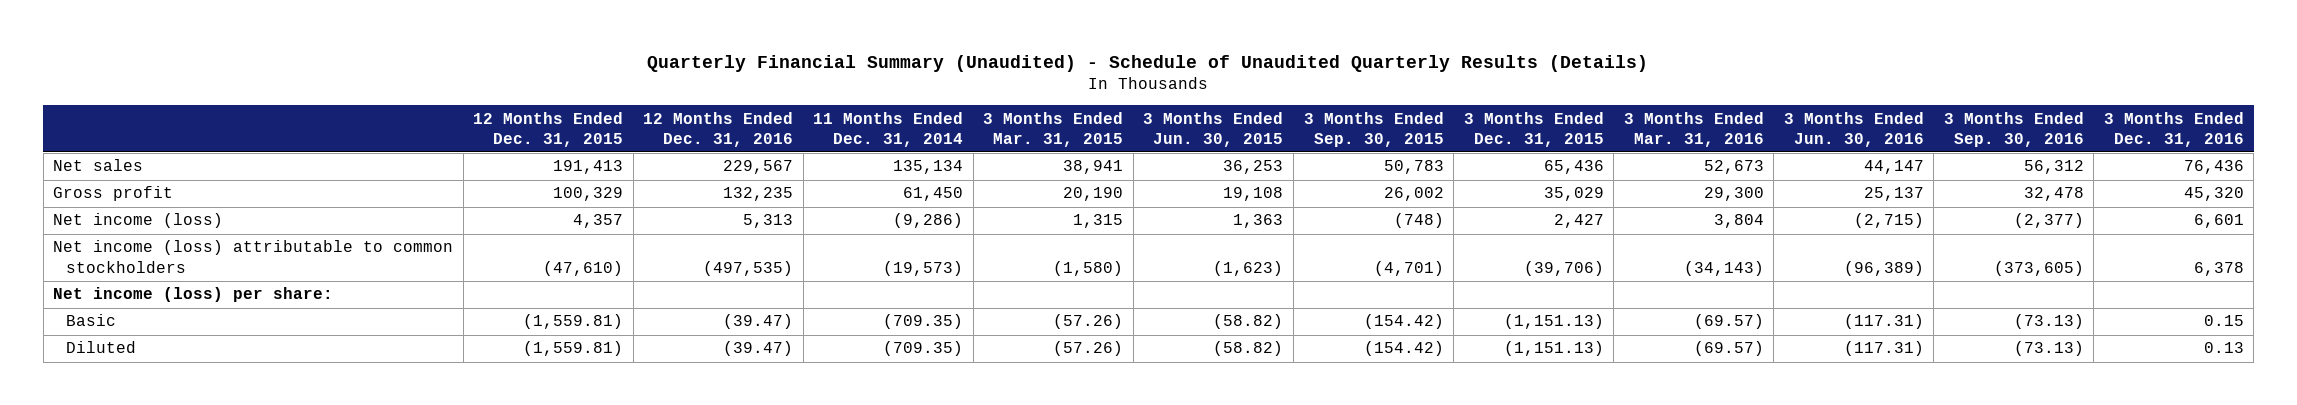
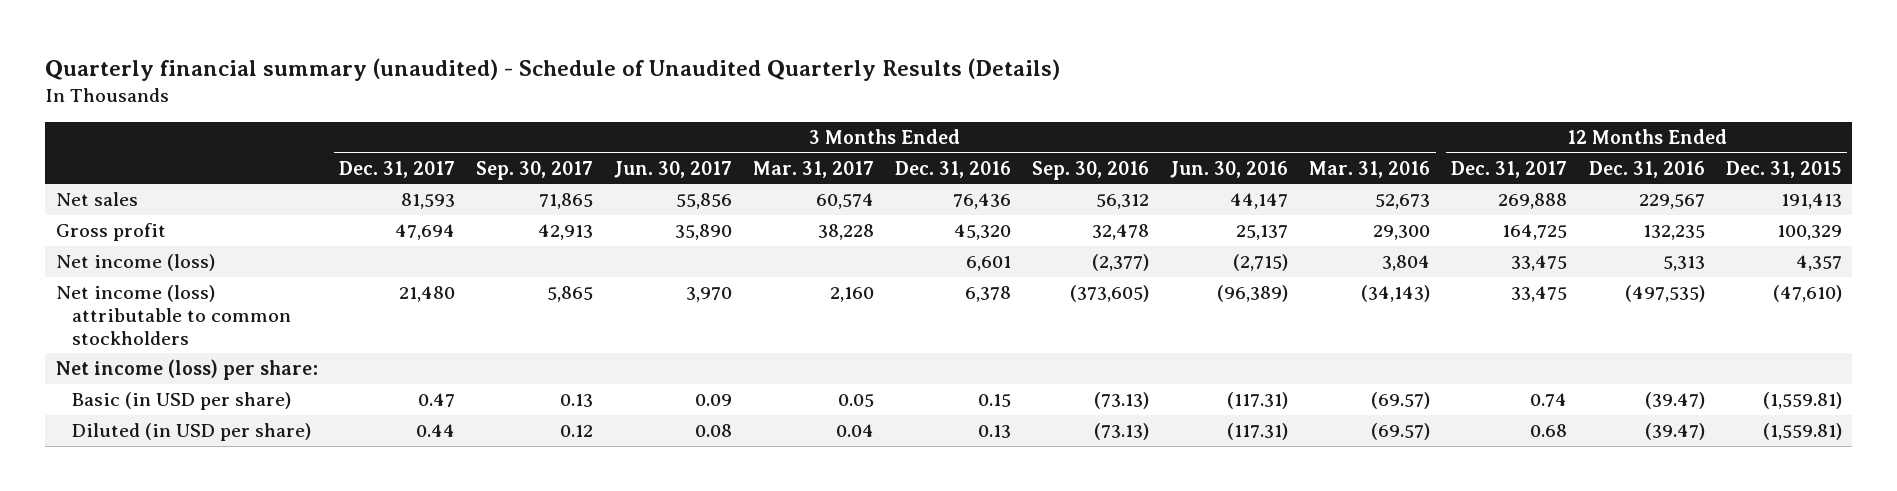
[647,54,1649,72] Quarterly Financial Summary (Unaudited) - Schedule of Unaudited Quarterly Results (Details) -> [45,57,1061,81] Quarterly financial summary (unaudited) - Schedule of Unaudited Quarterly Results (Details)
[813,111,964,147] 11 Months Ended Dec. 31, 2014 -> none
[983,111,1124,147] 3 Months Ended Mar. 31, 2015 -> none
[1143,111,1284,147] 3 Months Ended Jun. 30, 2015 -> none
[1303,111,1444,147] 3 Months Ended Sep. 30, 2015 -> none
[1463,111,1604,147] 3 Months Ended Dec. 31, 2015 -> none
none -> [338,160,455,178] Dec. 31, 2017
none -> [476,160,594,180] Sep. 30, 2017
none -> [614,160,733,178] Jun. 30, 2017
none -> [753,160,875,178] Mar. 31, 2017
none -> [1451,160,1568,178] Dec. 31, 2017
[65,314,116,327] Basic -> [72,392,292,411] Basic (in USD per share)
[65,341,136,354] Diluted -> [72,423,312,442] Diluted (in USD per share)

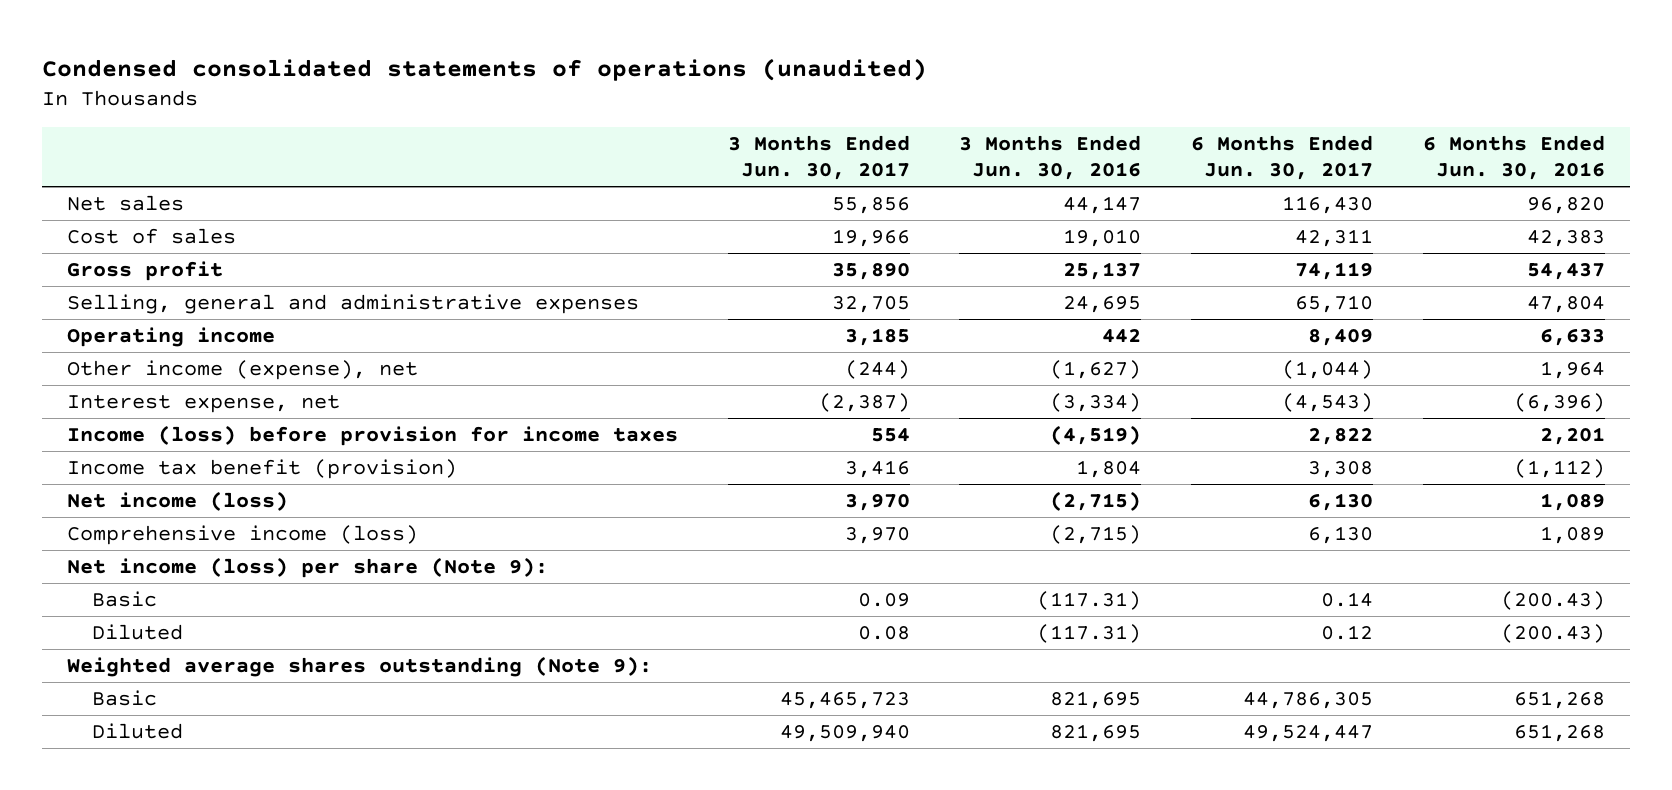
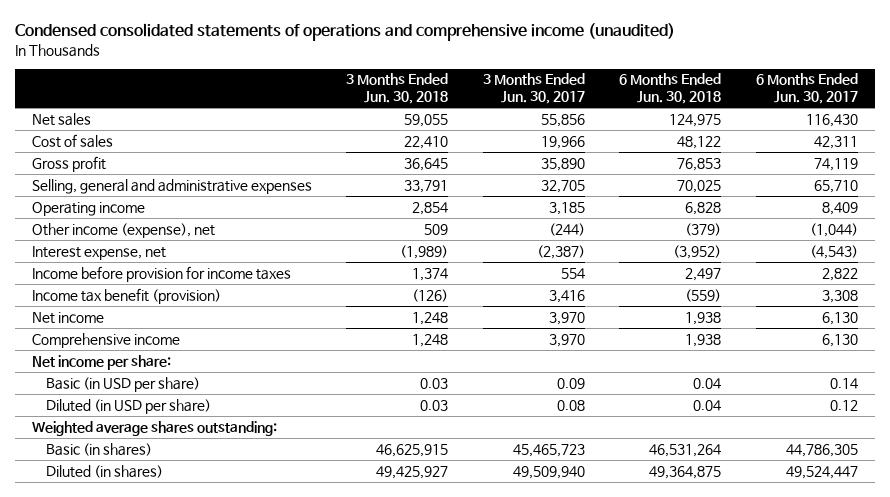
[41,57,927,81] Condensed consolidated statements of operations (unaudited) -> [14,23,675,42] Condensed consolidated statements of operations and comprehensive income (unaudited)
[959,135,1142,181] 3 Months Ended Jun. 30, 2016 -> none
[1423,135,1606,181] 6 Months Ended Jun. 30, 2016 -> none
none -> [346,73,449,105] 3 Months Ended Jun. 30, 2018
none -> [619,73,722,105] 6 Months Ended Jun. 30, 2018
[66,425,678,447] Income (loss) before provision for income taxes -> [31,265,291,282] Income before provision for income taxes
[66,491,288,512] Net income (loss) -> [31,311,104,324] Net income
[66,525,418,546] Comprehensive income (loss) -> [31,332,180,348] Comprehensive income
[66,557,548,579] Net income (loss) per share (Note 9): -> [31,354,171,370] Net income per share:
[91,591,157,608] Basic -> [45,376,200,392] Basic (in USD per share)
[91,624,183,641] Diluted -> [45,398,211,414] Diluted (in USD per share)
[66,656,652,678] Weighted average shares outstanding (Note 9): -> [31,420,277,436] Weighted average shares outstanding:
[91,690,157,707] Basic -> [45,442,152,456] Basic (in shares)
[91,723,183,740] Diluted -> [45,464,163,478] Diluted (in shares)

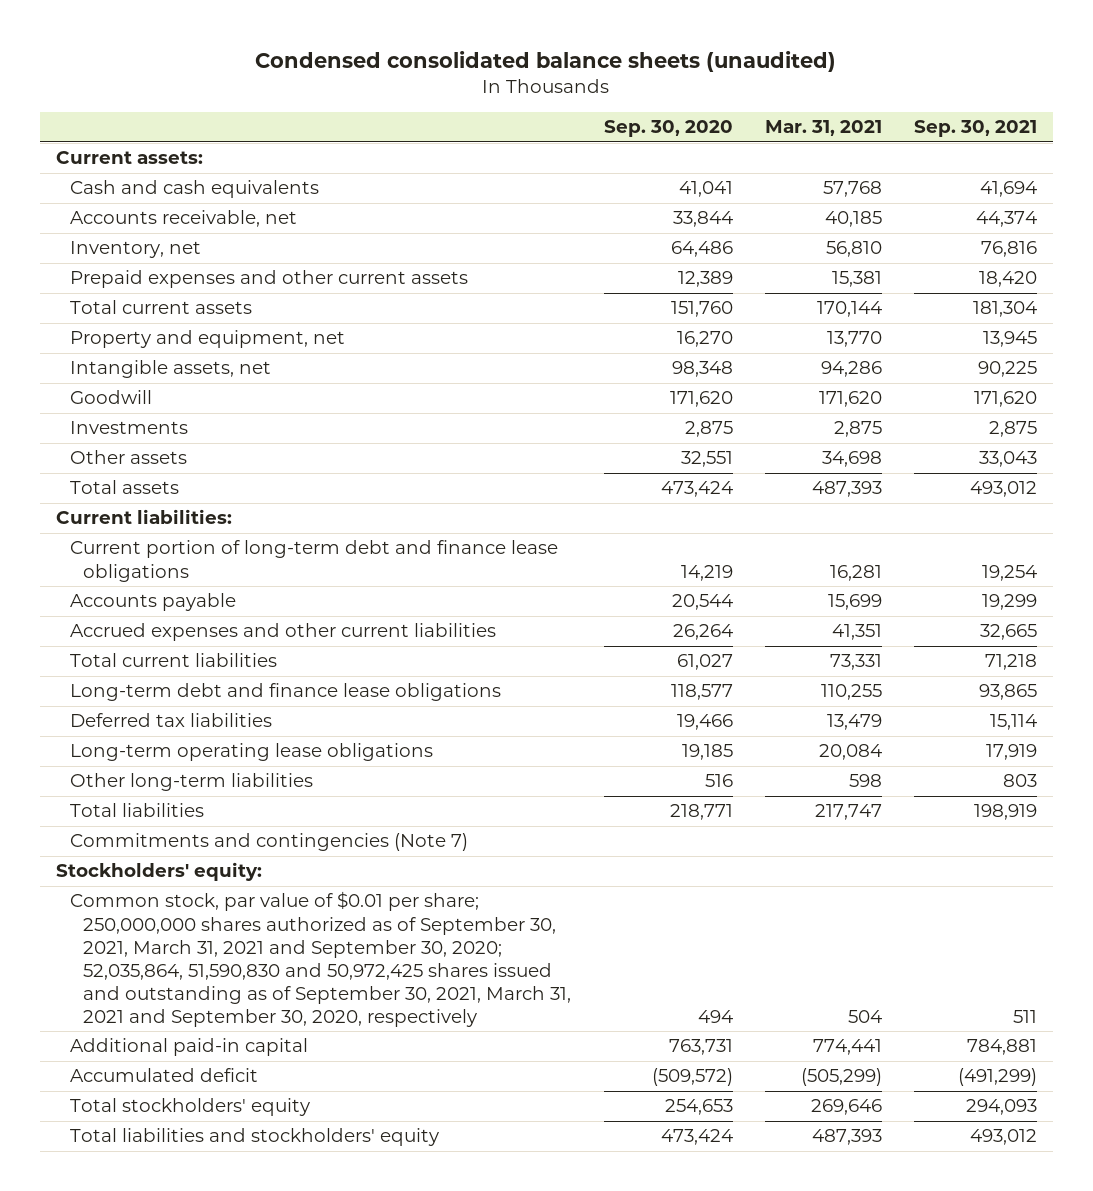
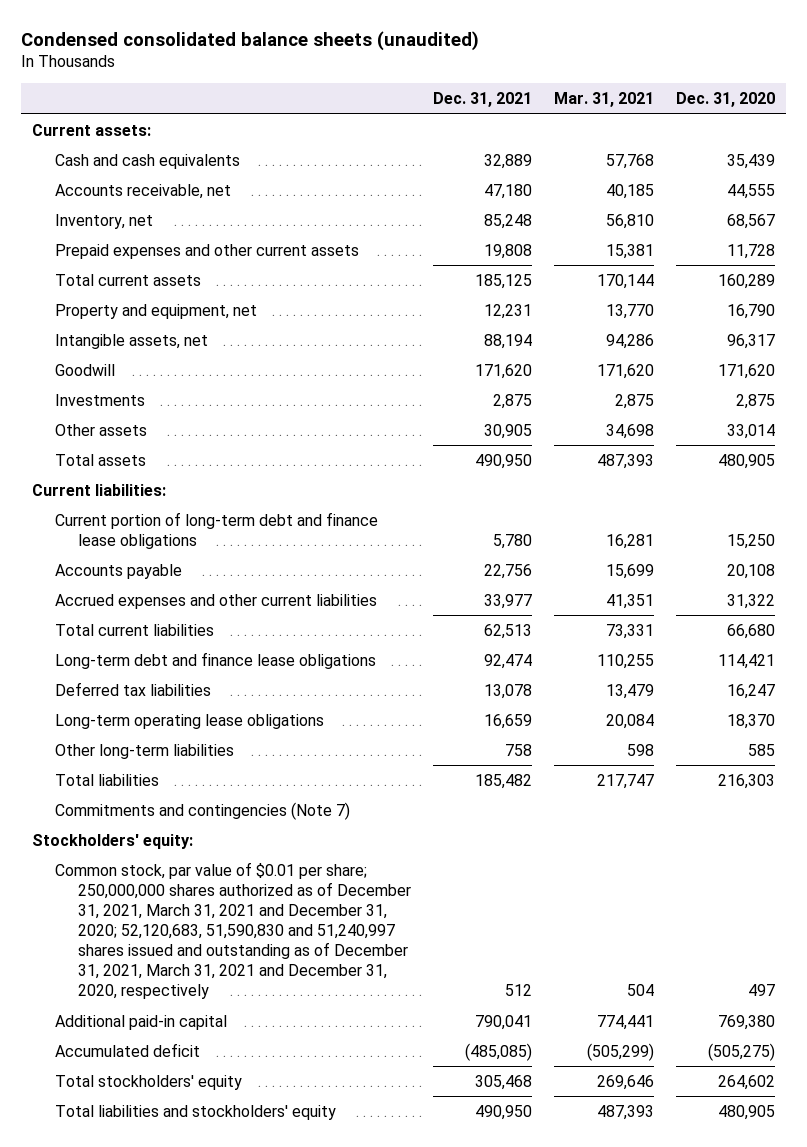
[603,120,733,138] Sep. 30, 2020 -> none
[913,120,1037,138] Sep. 30, 2021 -> none
none -> [433,92,533,108] Dec. 31, 2021
none -> [676,92,776,108] Dec. 31, 2020
[69,891,572,1027] Common stock, par value of $0.01 per share; 250,000,000 shares authorized as of September 30, 2021, March 31, 2021 and September 30, 2020; 52,035,864, 51,590,830 and 50,972,425 shares issued and outstanding as of September 30, 2021, March 31, 2021 and September 30, 2020, respectively -> [54,861,412,1000] Common stock, par value of $0.01 per share; 250,000,000 shares authorized as of December 31, 2021, March 31, 2021 and December 31, 2020; 52,120,683, 51,590,830 and 51,240,997 shares issued and outstanding as of December 31, 2021, March 31, 2021 and December 31, 2020, respectively

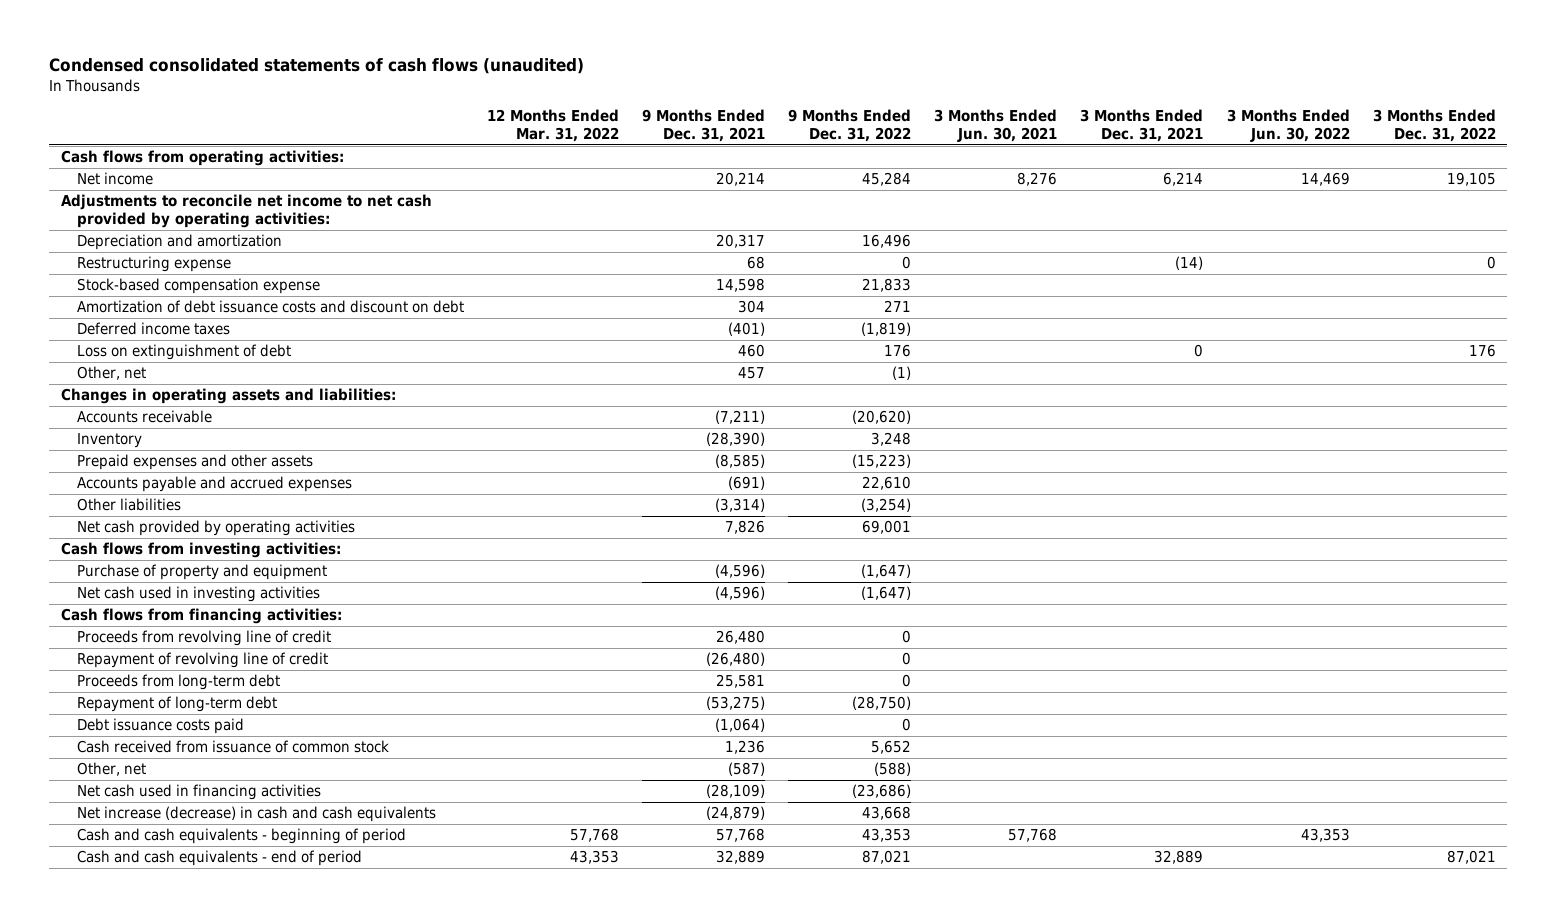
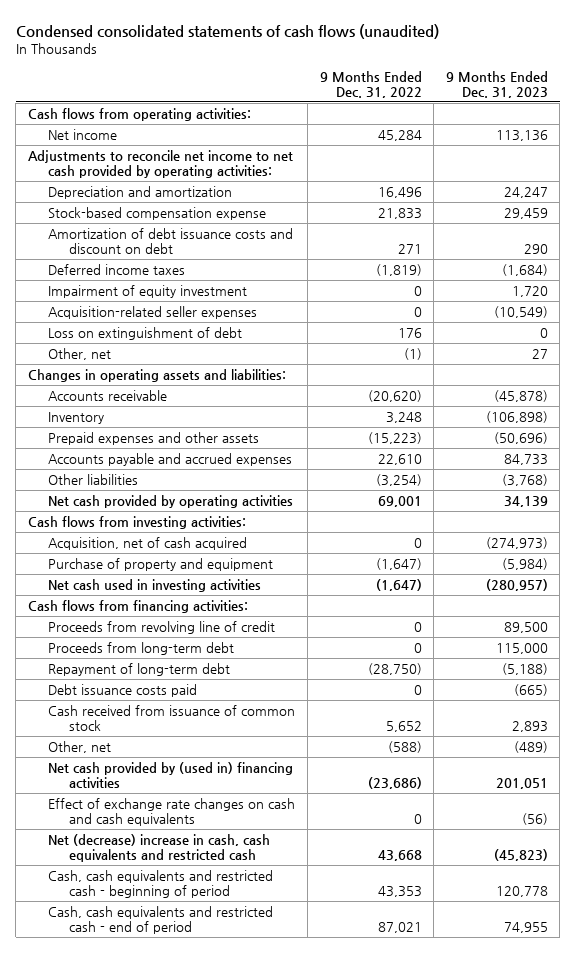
[486,109,619,142] 12 Months Ended Mar. 31, 2022 -> none
[641,109,765,142] 9 Months Ended Dec. 31, 2021 -> none
[934,109,1058,142] 3 Months Ended Jun. 30, 2021 -> none
[1080,109,1204,142] 3 Months Ended Dec. 31, 2021 -> none
[1226,109,1350,142] 3 Months Ended Jun. 30, 2022 -> none
[1372,109,1496,142] 3 Months Ended Dec. 31, 2022 -> none
none -> [445,70,548,98] 9 Months Ended Dec. 31, 2023
[76,256,231,273] Restructuring expense -> none
none -> [48,285,248,299] Impairment of equity investment
none -> [48,306,258,320] Acquisition-related seller expenses
none -> [48,537,248,551] Acquisition, net of cash acquired
[76,652,328,669] Repayment of revolving line of credit -> none
[76,784,321,801] Net cash used in financing activities -> [48,762,294,788] Net cash provided by (used in) financing activities
none -> [48,798,296,826] Effect of exchange rate changes on cash and cash equivalents
[76,806,436,823] Net increase (decrease) in cash and cash equivalents -> [48,834,271,862] Net (decrease) increase in cash, cash equivalents and restricted cash
[76,828,406,845] Cash and cash equivalents - beginning of period -> [48,870,274,898] Cash, cash equivalents and restricted cash - beginning of period
[76,850,362,867] Cash and cash equivalents - end of period -> [48,906,274,934] Cash, cash equivalents and restricted cash - end of period

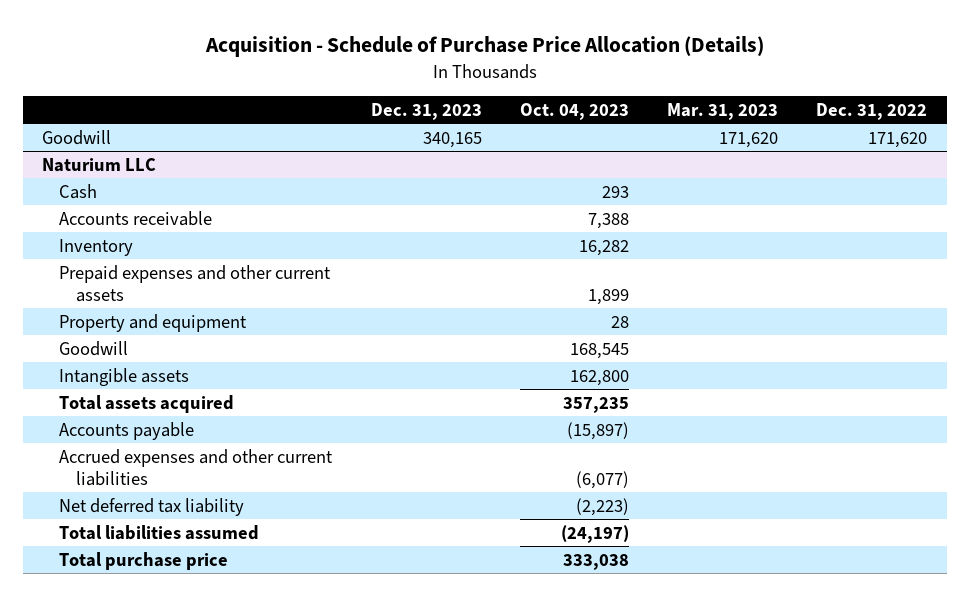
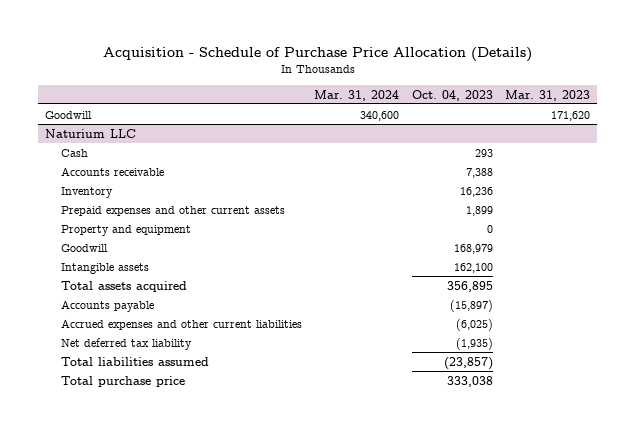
[370,103,482,121] Dec. 31, 2023 -> none
[816,103,928,121] Dec. 31, 2022 -> none
none -> [314,89,400,101] Mar. 31, 2024
[578,239,629,256] 16,282 -> [459,186,493,197] 16,236
[610,315,629,328] 28 -> [486,224,493,233] 0
[569,342,629,359] 168,545 -> [453,243,493,254] 168,979
[569,369,629,386] 162,800 -> [453,262,493,273] 162,100
[562,396,629,413] 357,235 -> [446,280,493,292] 356,895
[575,470,629,489] (6,077) -> [455,318,493,331] (6,025)
[575,497,629,516] (2,223) -> [455,337,493,350] (1,935)
[560,524,629,543] (24,197) -> [443,356,493,370] (23,857)

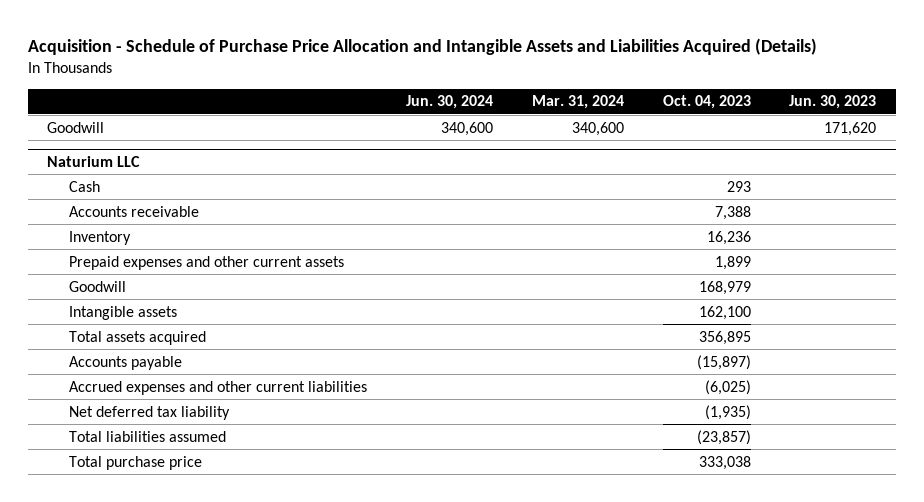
[102,47,532,63] Acquisition - Schedule of Purchase Price Allocation (Details) -> [28,38,818,56] Acquisition - Schedule of Purchase Price Allocation and Intangible Assets and Liabilities Acquired (Details)
[505,89,591,101] Mar. 31, 2023 -> none
none -> [406,95,494,110] Jun. 30, 2024
none -> [789,95,877,110] Jun. 30, 2023
[60,224,191,236] Property and equipment -> none

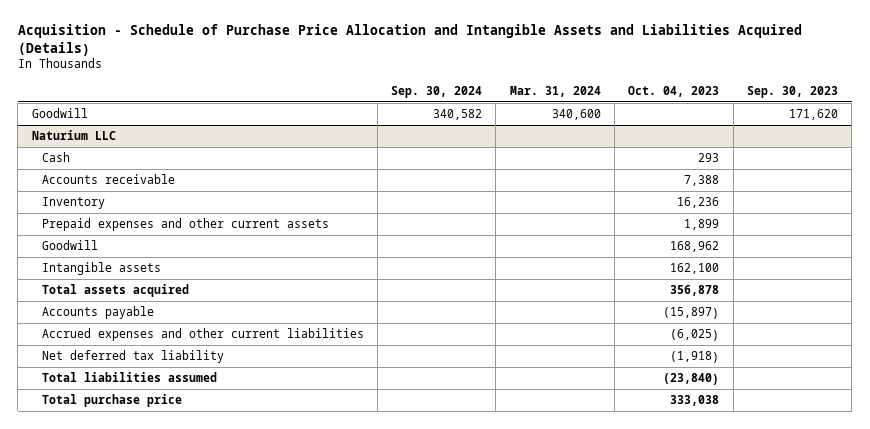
[406,95,494,110] Jun. 30, 2024 -> none
[789,95,877,110] Jun. 30, 2023 -> none
none -> [391,85,483,98] Sep. 30, 2024
none -> [746,85,838,98] Sep. 30, 2023
[698,280,751,295] 168,979 -> [670,241,720,253] 168,962
[698,330,751,345] 356,895 -> [670,285,720,297] 356,878
[704,404,751,420] (1,935) -> [670,351,720,364] (1,918)
[696,429,751,445] (23,857) -> [663,373,720,386] (23,840)

